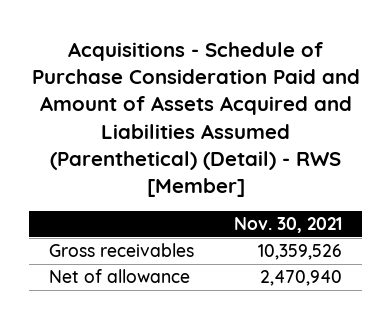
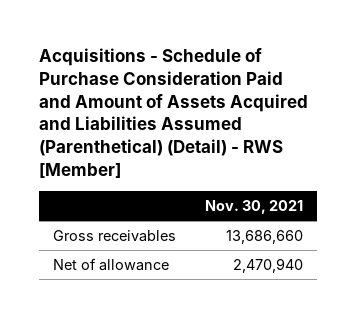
[258,244,343,261] 10,359,526 -> [225,229,303,244] 13,686,660

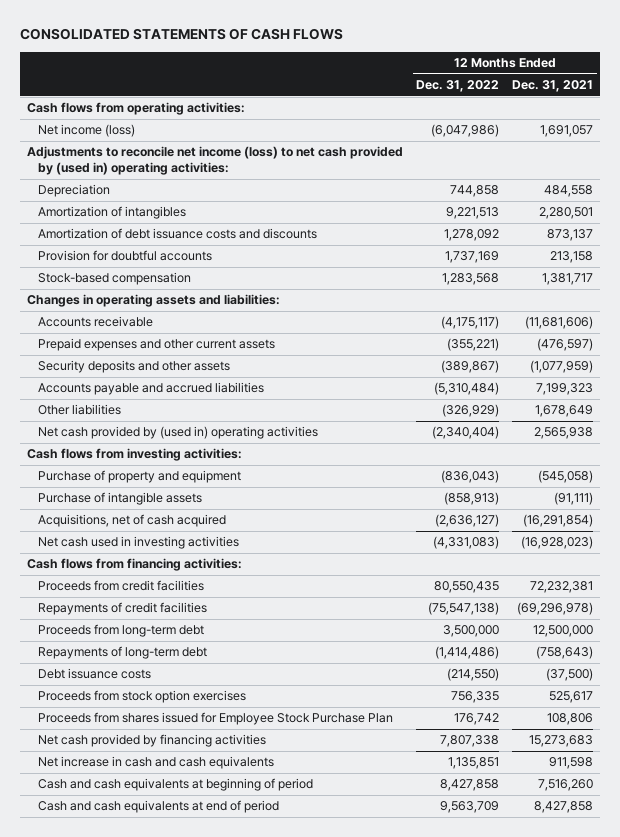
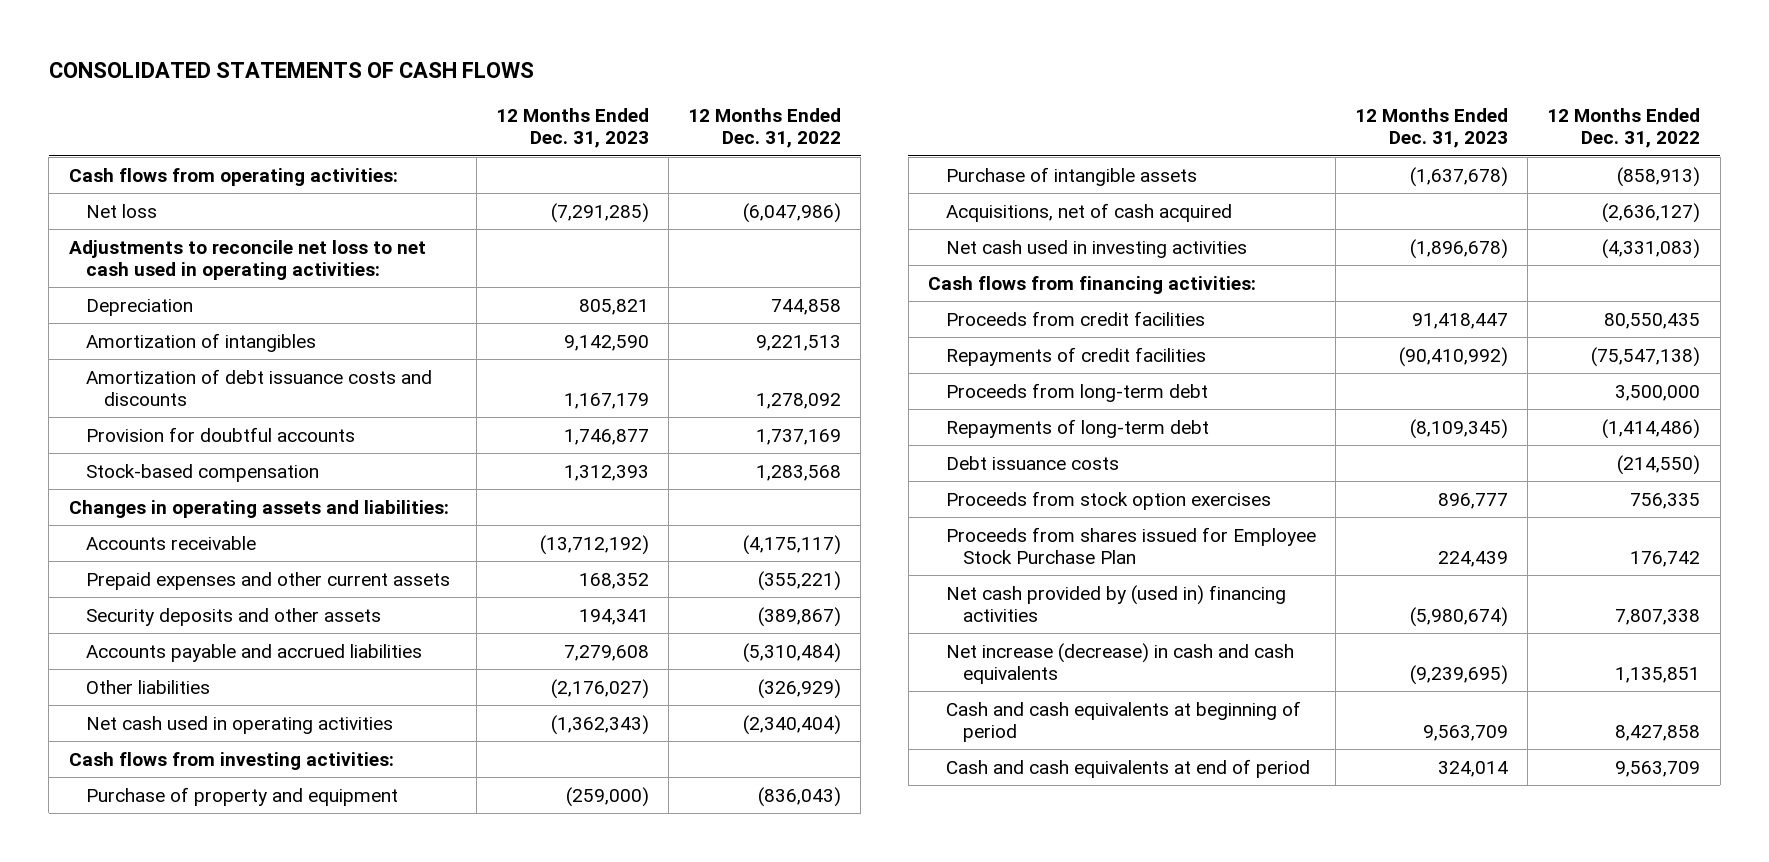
[512,80,594,93] Dec. 31, 2021 -> none
none -> [495,108,649,149] 12 Months Ended Dec. 31, 2023
[38,124,136,138] Net income (loss) -> [86,203,158,218] Net loss
[26,146,403,176] Adjustments to reconcile net income (loss) to net cash provided by (used in) operating activities: -> [68,239,426,280] Adjustments to reconcile net loss to net cash used in operating activities:
[38,426,319,440] Net cash provided by (used in) operating activities -> [86,715,394,734] Net cash used in operating activities
[38,734,267,748] Net cash provided by financing activities -> [945,584,1286,622] Net cash provided by (used in) financing activities
[38,756,275,770] Net increase in cash and cash equivalents -> [945,642,1294,684] Net increase (decrease) in cash and cash equivalents

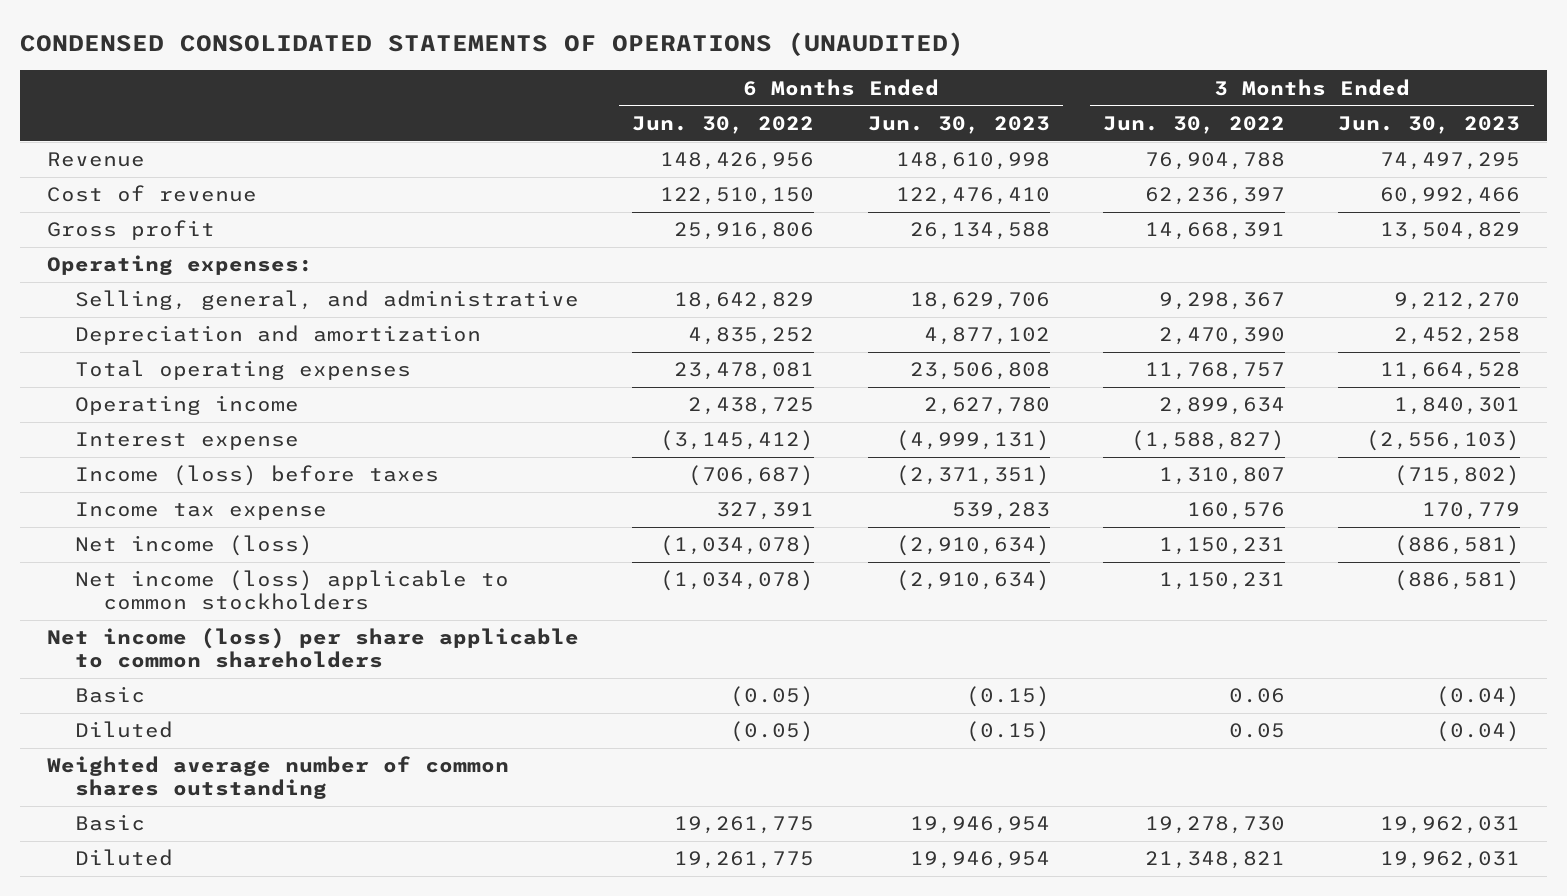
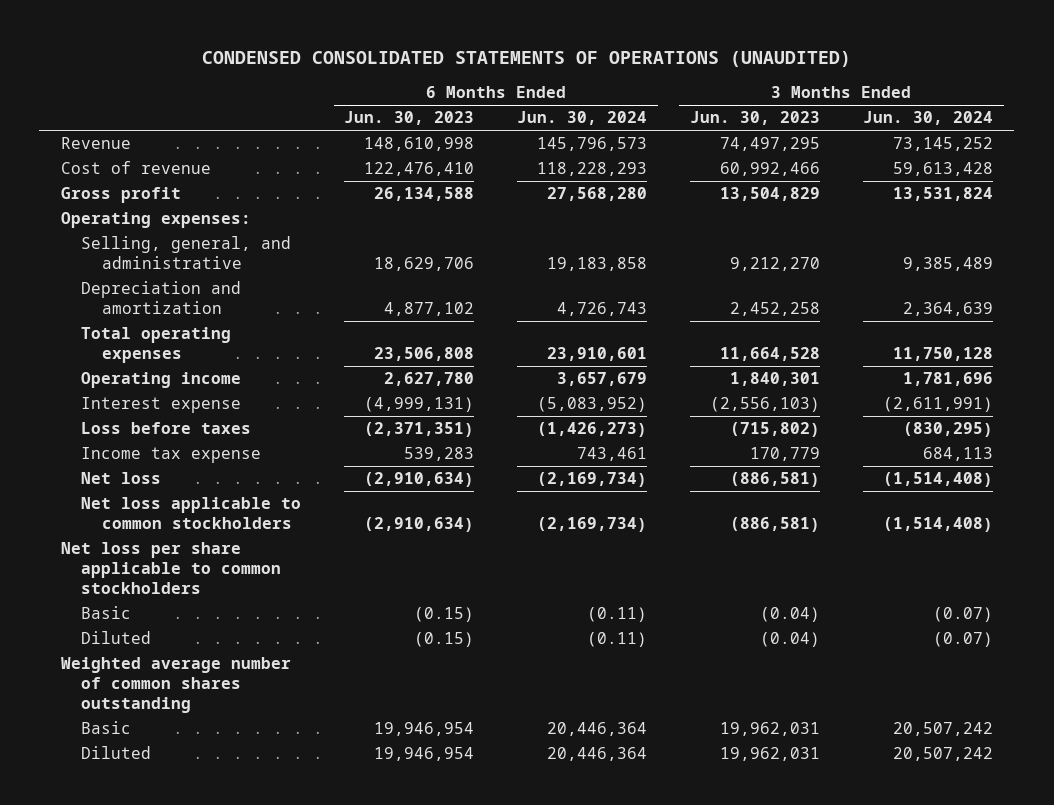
[632,115,815,134] Jun. 30, 2022 -> none
[1102,115,1285,134] Jun. 30, 2022 -> none
none -> [517,111,648,126] Jun. 30, 2024
none -> [862,111,993,126] Jun. 30, 2024
[74,465,439,487] Income (loss) before taxes -> [81,422,252,435] Loss before taxes
[74,535,313,557] Net income (loss) -> [81,472,162,485] Net loss
[74,570,509,611] Net income (loss) applicable to common stockholders -> [81,497,302,530] Net loss applicable to common stockholders
[47,628,580,669] Net income (loss) per share applicable to common shareholders -> [60,542,282,594] Net loss per share applicable to common stockholders

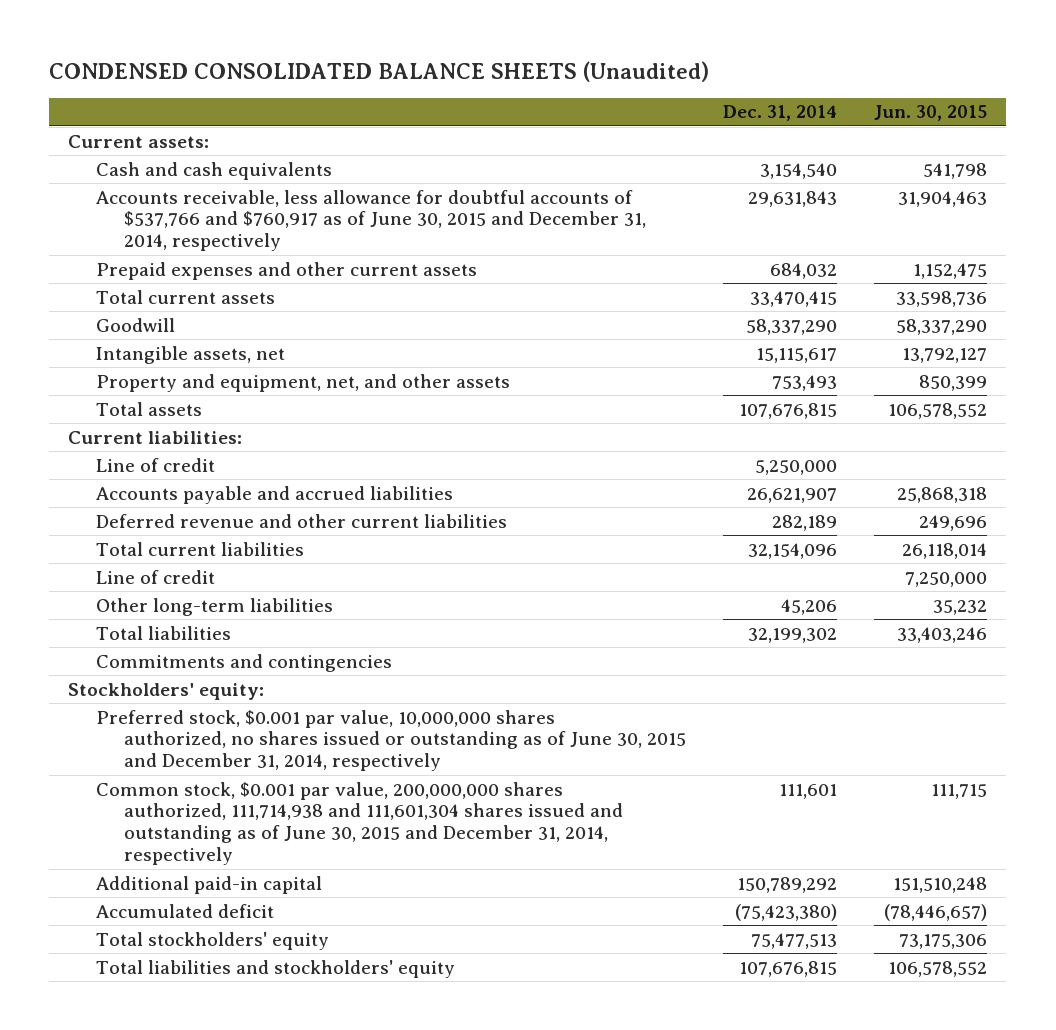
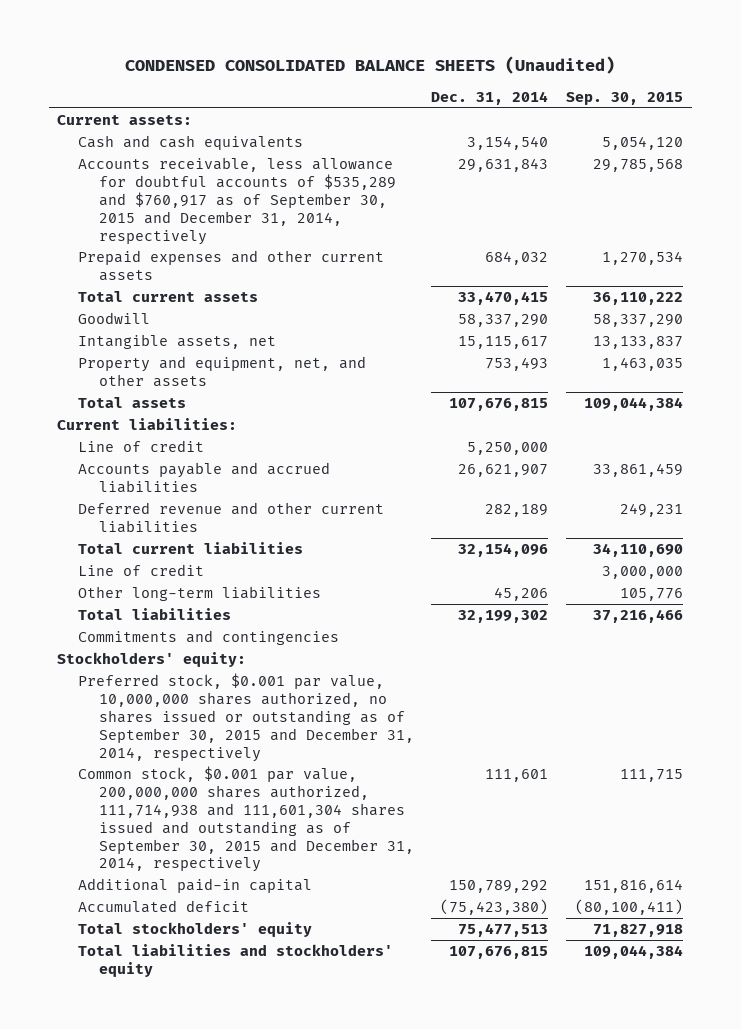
[874,105,988,122] Jun. 30, 2015 -> none
none -> [566,91,684,105] Sep. 30, 2015
[95,189,646,252] Accounts receivable, less allowance for doubtful accounts of $537,766 and $760,917 as of June 30, 2015 and December 31, 2014, respectively -> [78,157,396,245] Accounts receivable, less allowance for doubtful accounts of $535,289 and $760,917 as of September 30, 2015 and December 31, 2014, respectively
[95,709,686,772] Preferred stock, $0.001 par value, 10,000,000 shares authorized, no shares issued or outstanding as of June 30, 2015 and December 31, 2014, respectively -> [78,673,414,762] Preferred stock, $0.001 par value, 10,000,000 shares authorized, no shares issued or outstanding as of September 30, 2015 and December 31, 2014, respectively
[95,781,623,866] Common stock, $0.001 par value, 200,000,000 shares authorized, 111,714,938 and 111,601,304 shares issued and outstanding as of June 30, 2015 and December 31, 2014, respectively -> [78,766,414,873] Common stock, $0.001 par value, 200,000,000 shares authorized, 111,714,938 and 111,601,304 shares issued and outstanding as of September 30, 2015 and December 31, 2014, respectively

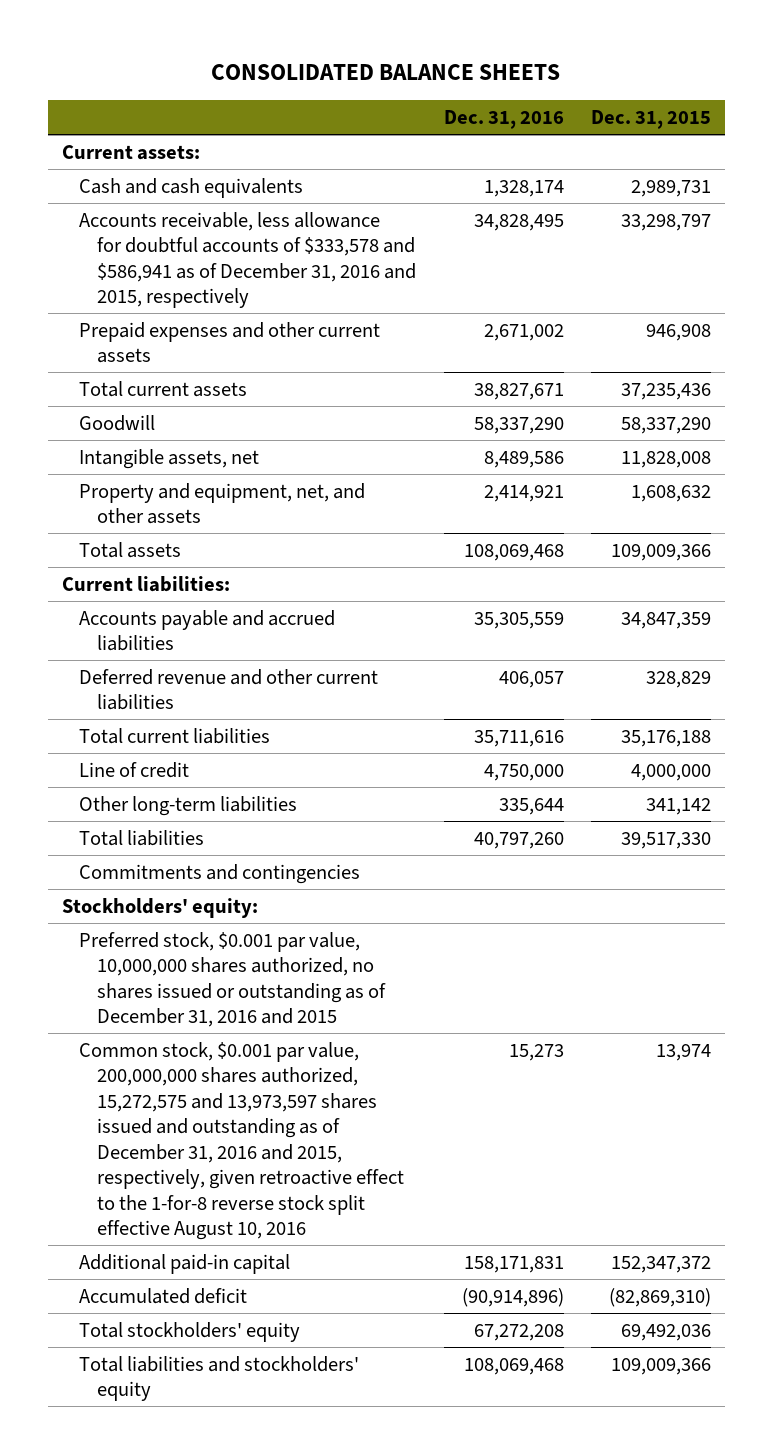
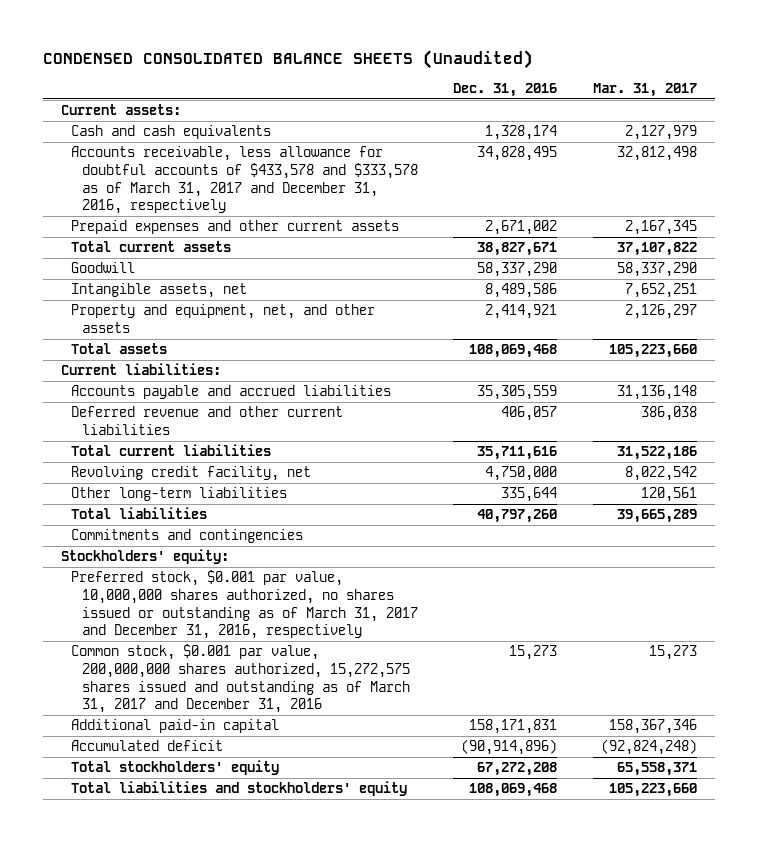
[211,63,561,80] CONSOLIDATED BALANCE SHEETS -> [42,50,533,70] CONDENSED CONSOLIDATED BALANCE SHEETS (Unaudited)
[591,110,712,130] Dec. 31, 2015 -> none
none -> [593,83,698,98] Mar. 31, 2017
[79,211,416,309] Accounts receivable, less allowance for doubtful accounts of $333,578 and $586,941 as of December 31, 2016 and 2015, respectively -> [71,146,418,215] Accounts receivable, less allowance for doubtful accounts of $433,578 and $333,578 as of March 31, 2017 and December 31, 2016, respectively
[79,761,190,778] Line of credit -> [71,466,312,482] Revolving credit facility, net
[79,931,386,1028] Preferred stock, $0.001 par value, 10,000,000 shares authorized, no shares issued or outstanding as of December 31, 2016 and 2015 -> [71,570,418,640] Preferred stock, $0.001 par value, 10,000,000 shares authorized, no shares issued or outstanding as of March 31, 2017 and December 31, 2016, respectively
[79,1041,404,1241] Common stock, $0.001 par value, 200,000,000 shares authorized, 15,272,575 and 13,973,597 shares issued and outstanding as of December 31, 2016 and 2015, respectively, given retroactive effect to the 1-for-8 reverse stock split effective August 10, 2016 -> [71,644,410,714] Common stock, $0.001 par value, 200,000,000 shares authorized, 15,272,575 shares issued and outstanding as of March 31, 2017 and December 31, 2016

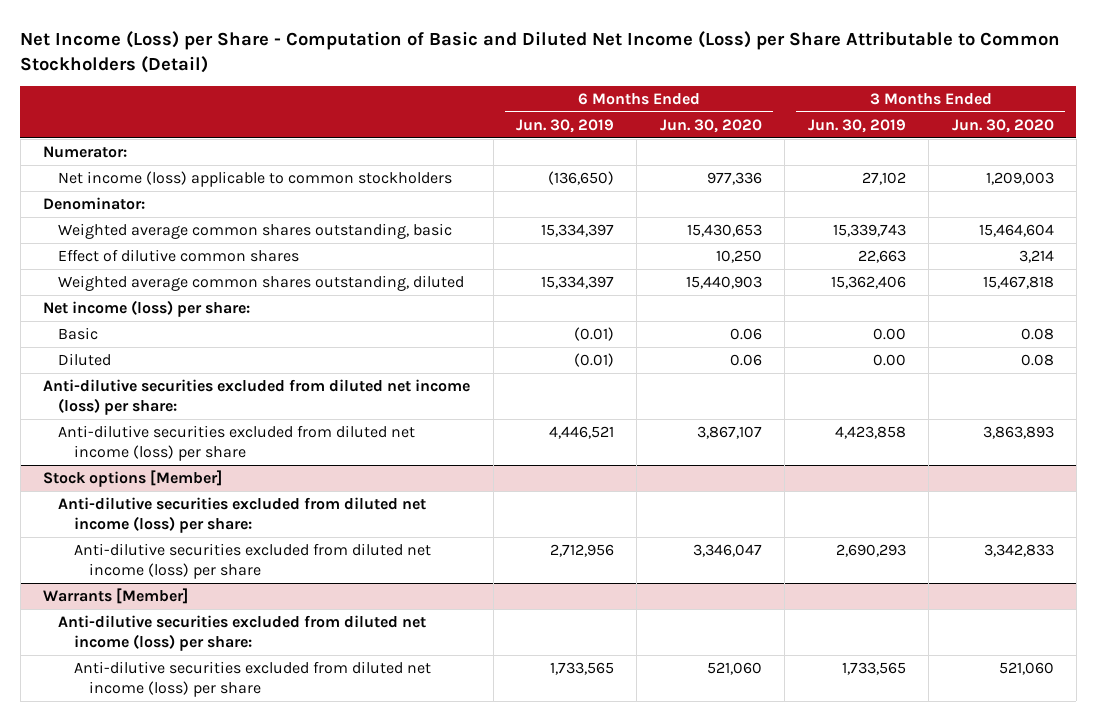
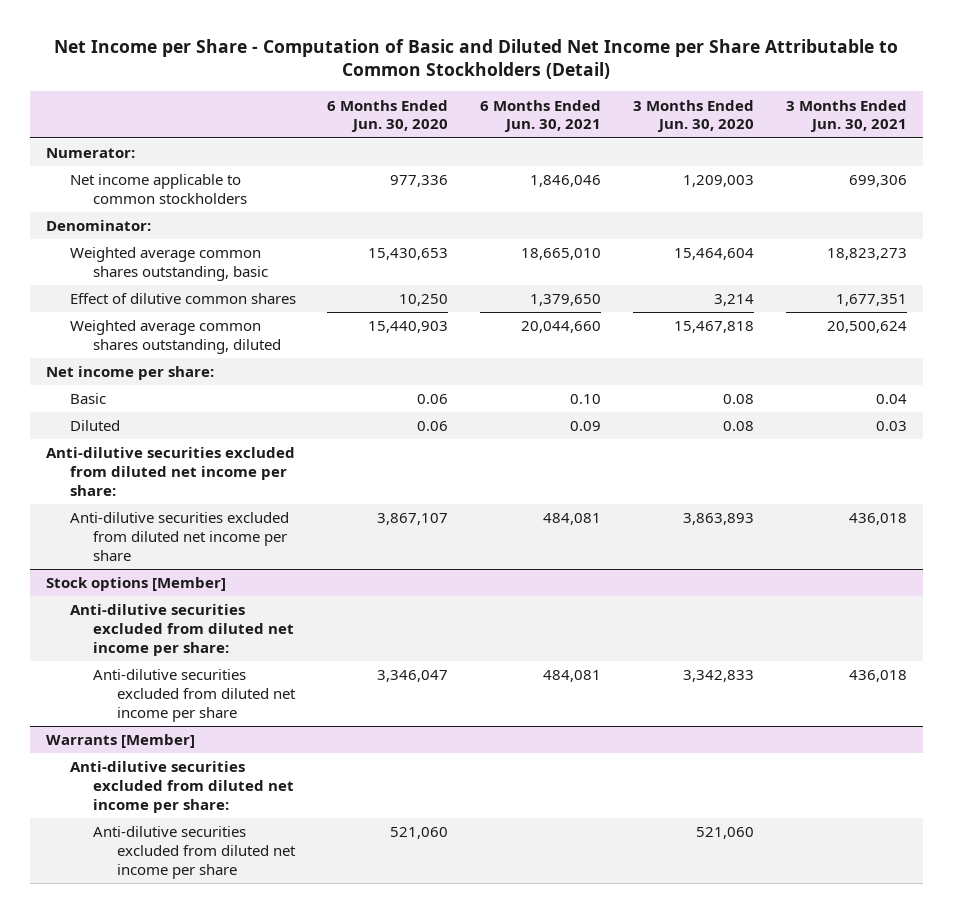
[20,31,1061,73] Net Income (Loss) per Share - Computation of Basic and Diluted Net Income (Loss) per Share Attributable to Common Stockholders (Detail) -> [54,39,899,80] Net Income per Share - Computation of Basic and Diluted Net Income per Share Attributable to Common Stockholders (Detail)
[516,118,615,133] Jun. 30, 2019 -> none
[807,118,906,133] Jun. 30, 2019 -> none
none -> [480,99,602,133] 6 Months Ended Jun. 30, 2021
none -> [786,99,908,133] 3 Months Ended Jun. 30, 2021
[58,171,453,188] Net income (loss) applicable to common stockholders -> [69,174,248,205] Net income applicable to common stockholders
[43,300,251,318] Net income (loss) per share: -> [45,366,214,381] Net income per share:
[43,379,471,415] Anti-dilutive securities excluded from diluted net income (loss) per share: -> [45,447,295,496] Anti-dilutive securities excluded from diluted net income per share:
[58,425,416,461] Anti-dilutive securities excluded from diluted net income (loss) per share -> [69,512,289,561] Anti-dilutive securities excluded from diluted net income per share
[58,497,427,533] Anti-dilutive securities excluded from diluted net income (loss) per share: -> [69,604,295,656] Anti-dilutive securities excluded from diluted net income per share:
[73,543,431,579] Anti-dilutive securities excluded from diluted net income (loss) per share -> [93,669,297,722] Anti-dilutive securities excluded from diluted net income per share
[58,615,427,651] Anti-dilutive securities excluded from diluted net income (loss) per share: -> [69,761,295,813] Anti-dilutive securities excluded from diluted net income per share:
[73,661,431,697] Anti-dilutive securities excluded from diluted net income (loss) per share -> [93,826,297,879] Anti-dilutive securities excluded from diluted net income per share

